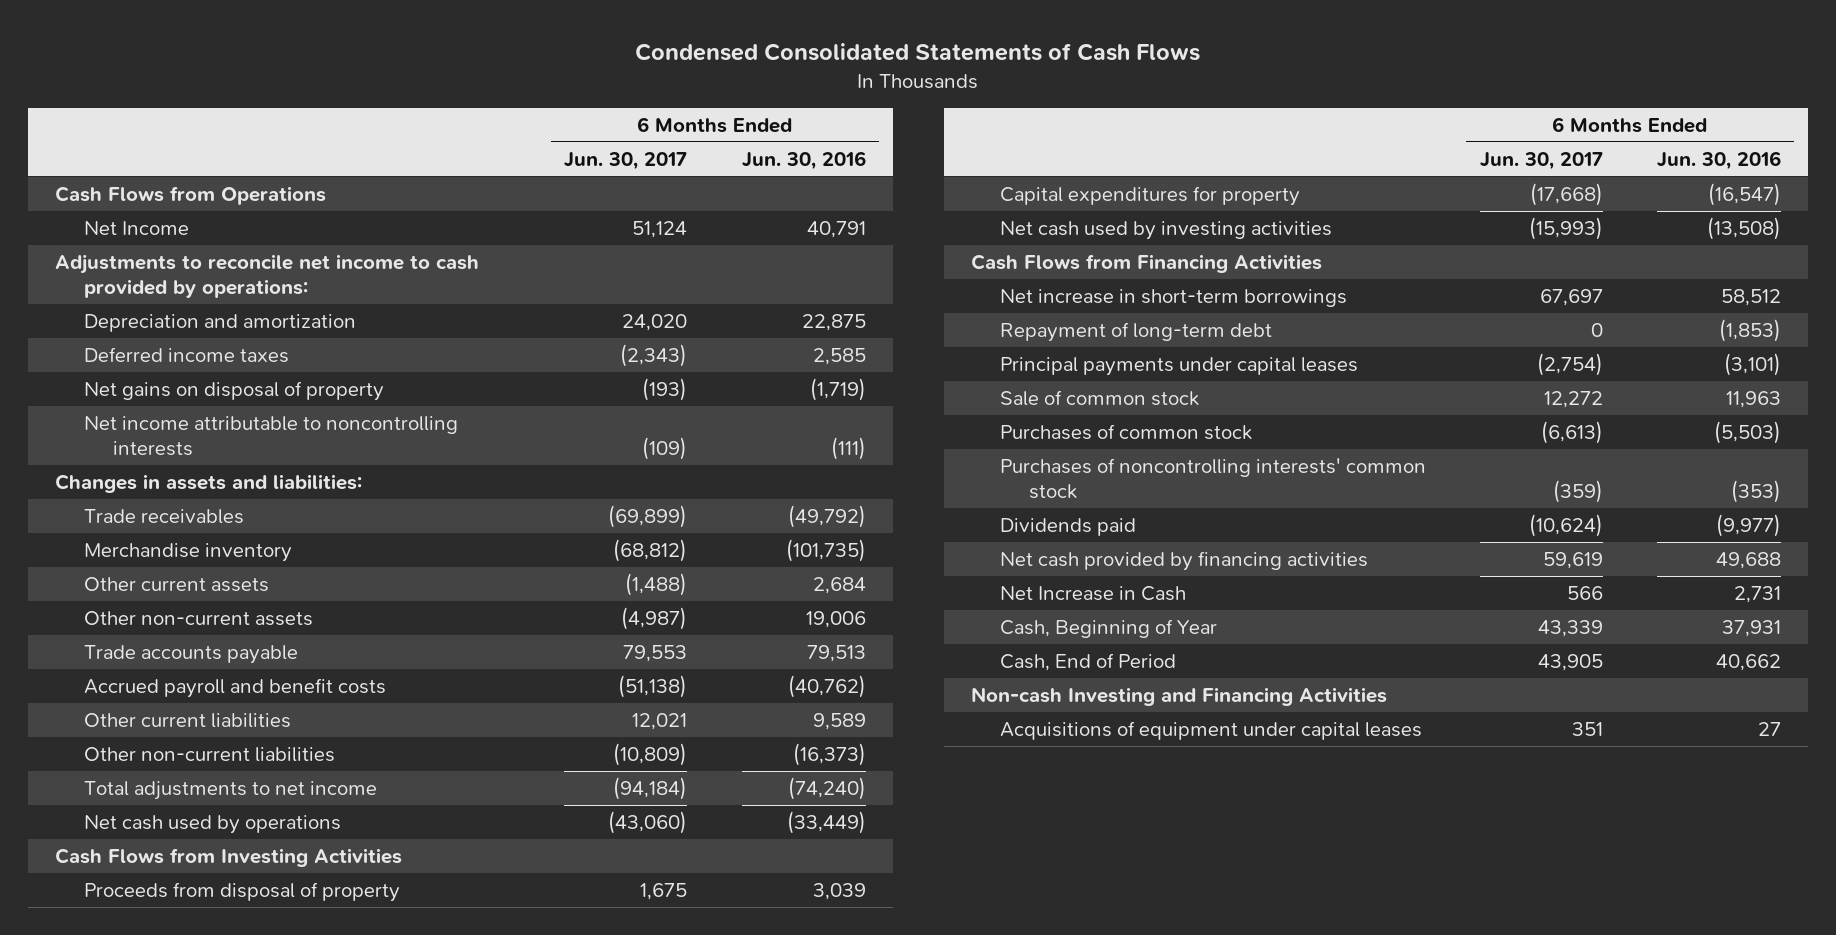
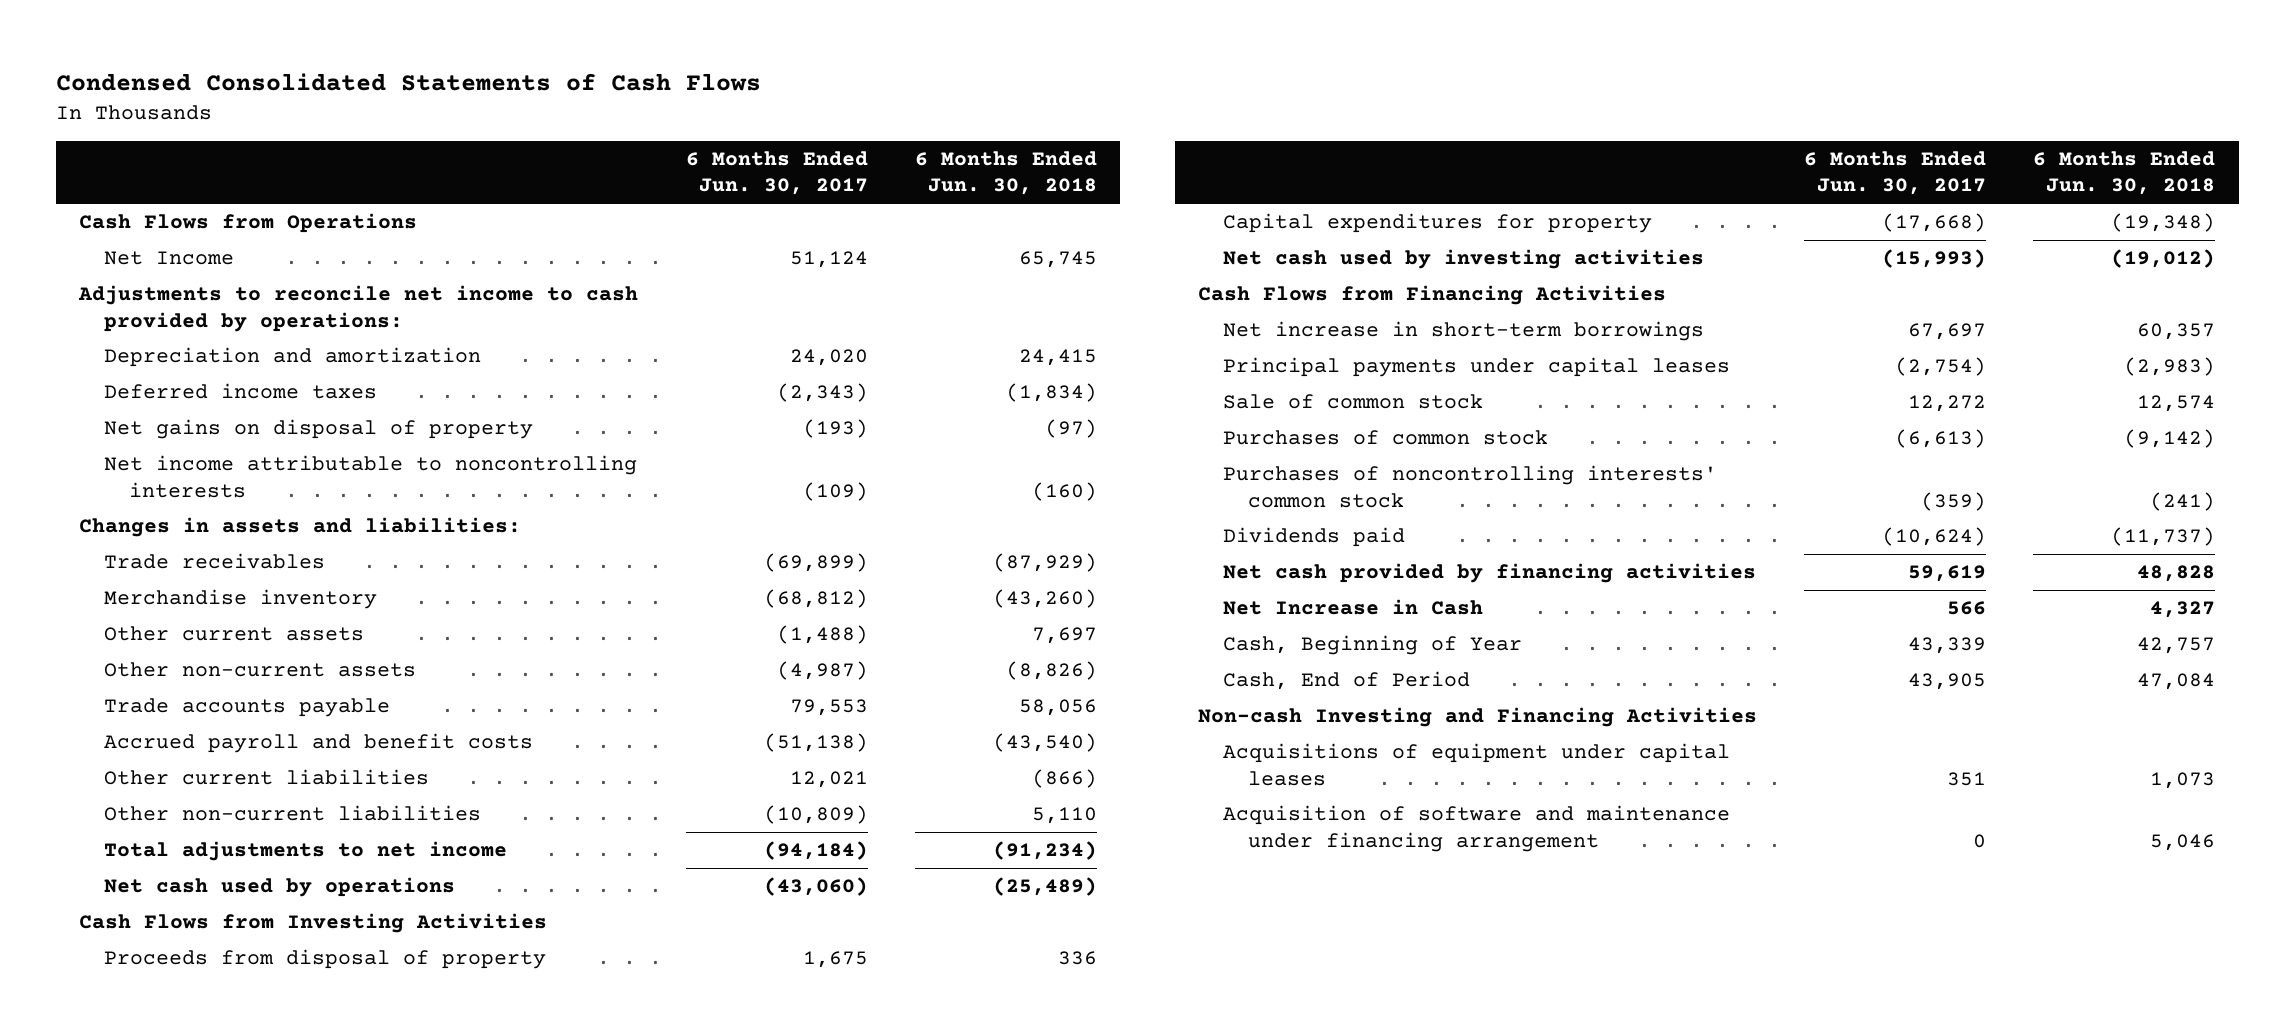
[741,150,866,170] Jun. 30, 2016 -> none
none -> [914,151,1097,196] 6 Months Ended Jun. 30, 2018
[999,321,1272,342] Repayment of long-term debt -> none
none -> [1223,805,1731,852] Acquisition of software and maintenance under financing arrangement

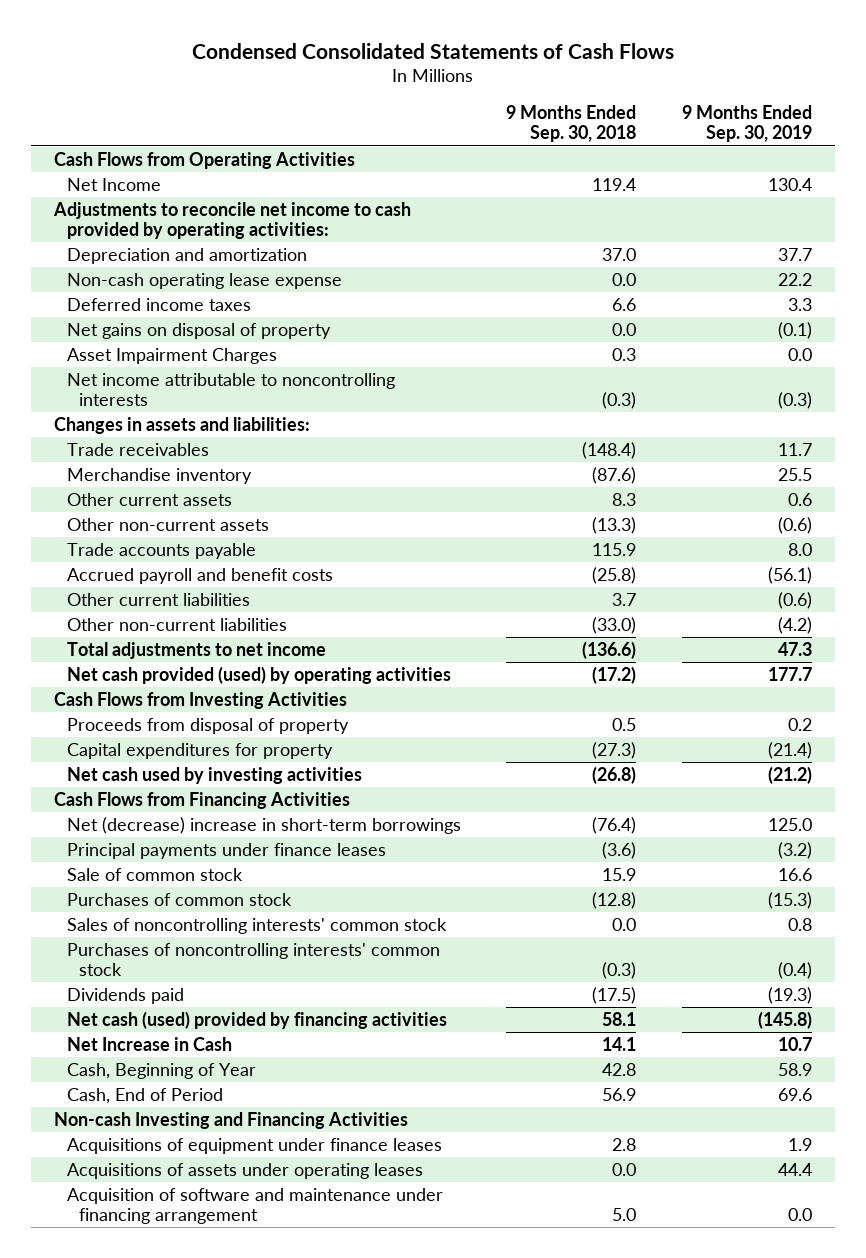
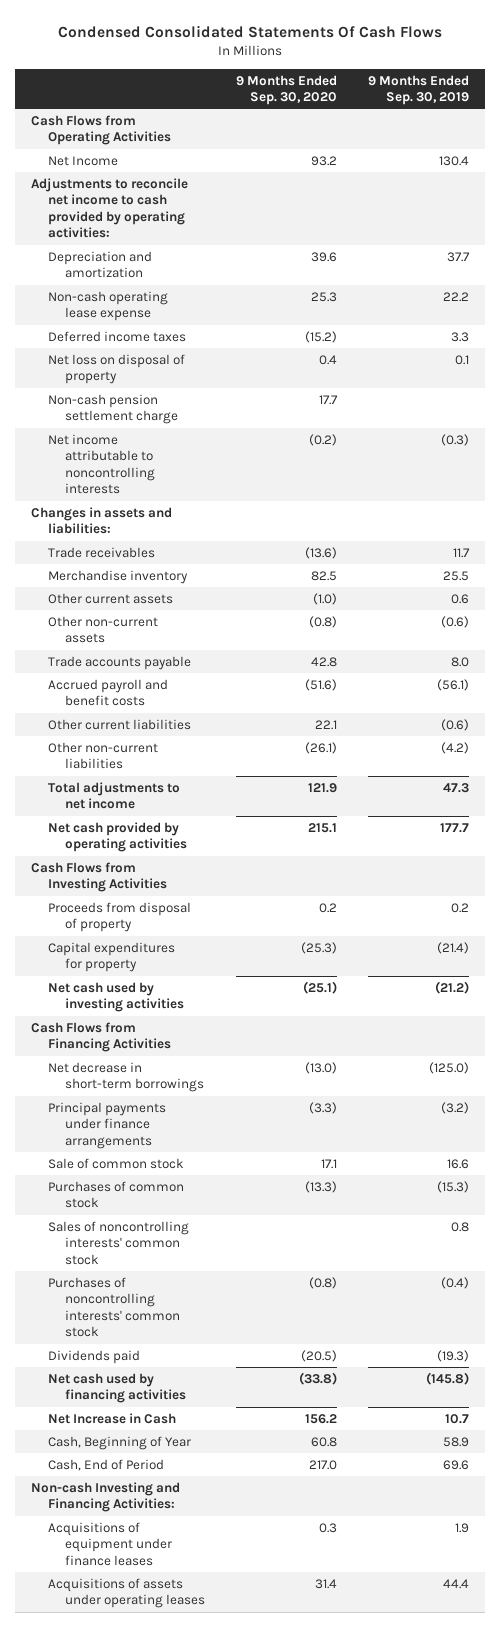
[191,42,674,59] Condensed Consolidated Statements of Cash Flows -> [58,24,443,38] Condensed Consolidated Statements Of Cash Flows
[506,105,637,143] 9 Months Ended Sep. 30, 2018 -> none
none -> [236,74,338,105] 9 Months Ended Sep. 30, 2020
[66,347,277,364] Asset Impairment Charges -> none
[66,322,331,339] Net gains on disposal of property -> [48,354,186,385] Net loss on disposal of property
[778,321,813,339] (0.1) -> [455,355,470,366] 0.1
none -> [48,394,179,425] Non-cash pension settlement charge
[66,665,451,684] Net cash provided (used) by operating activities -> [48,822,188,853] Net cash provided by operating activities
[66,816,461,834] Net (decrease) increase in short-term borrowings -> [48,1062,205,1093] Net decrease in short-term borrowings
[768,817,813,831] 125.0 -> [429,1062,470,1075] (125.0)
[66,842,386,859] Principal payments under finance leases -> [48,1102,167,1149] Principal payments under finance arrangements
[66,1010,447,1029] Net cash (used) provided by financing activities -> [48,1373,187,1404] Net cash used by financing activities
[53,1111,408,1129] Non-cash Investing and Financing Activities -> [30,1482,180,1513] Non-cash Investing and Financing Activities:
[66,1187,443,1225] Acquisition of software and maintenance under financing arrangement -> none

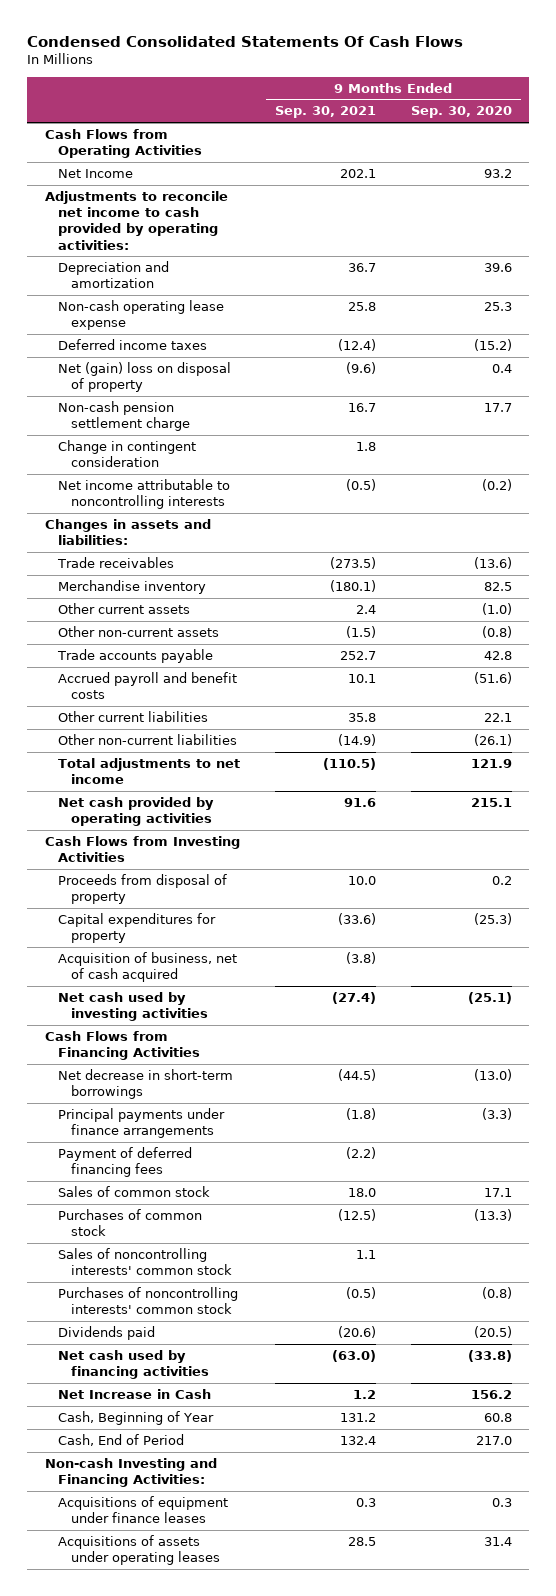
[368,74,470,105] 9 Months Ended Sep. 30, 2019 -> none
none -> [274,106,376,119] Sep. 30, 2021
[48,354,186,385] Net loss on disposal of property -> [57,362,231,393] Net (gain) loss on disposal of property
none -> [57,440,196,468] Change in contingent consideration
none -> [57,952,237,983] Acquisition of business, net of cash acquired
none -> [57,1147,192,1178] Payment of deferred financing fees
[48,1158,185,1170] Sale of common stock -> [57,1186,210,1198] Sales of common stock

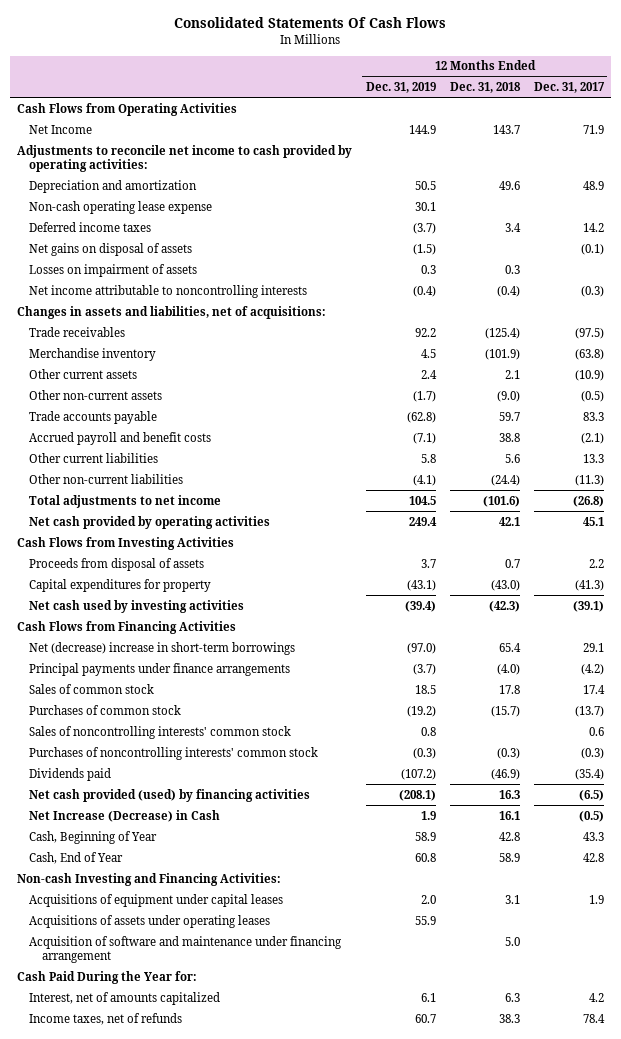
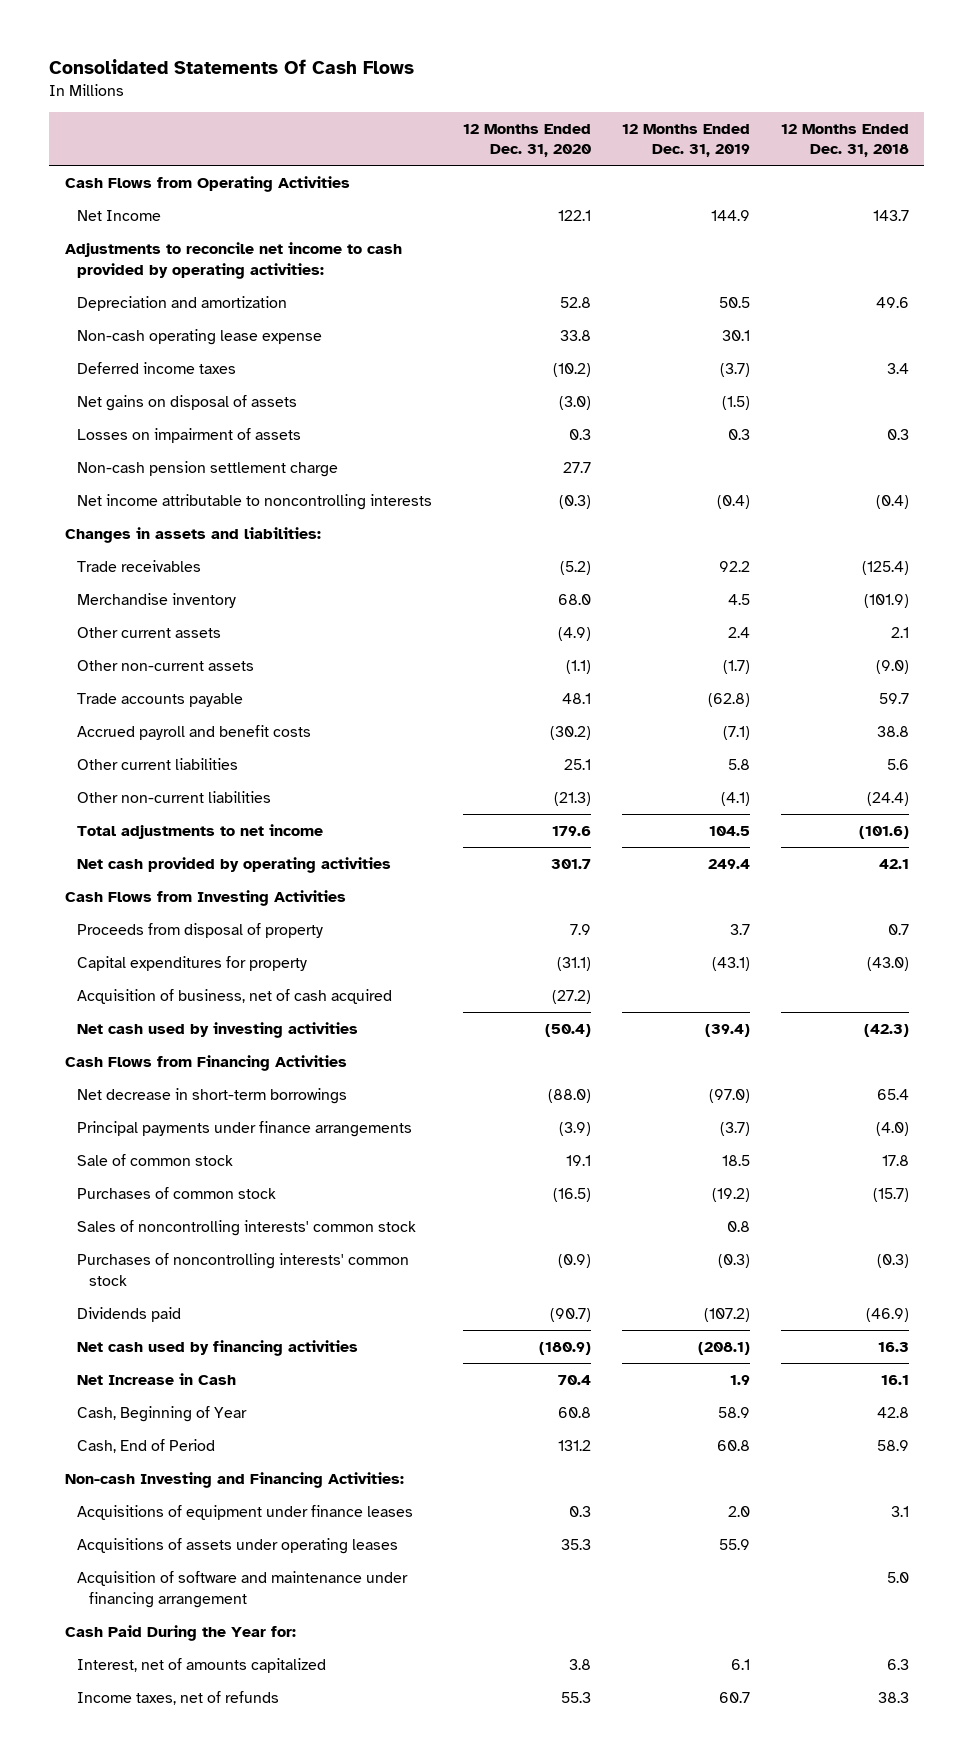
[533,82,605,94] Dec. 31, 2017 -> none
none -> [462,123,591,158] 12 Months Ended Dec. 31, 2020
none -> [76,461,338,478] Non-cash pension settlement charge
[16,305,326,319] Changes in assets and liabilities, net of acquisitions: -> [64,527,321,544] Changes in assets and liabilities:
[29,557,205,571] Proceeds from disposal of assets -> [76,923,323,939] Proceeds from disposal of property
none -> [76,989,392,1005] Acquisition of business, net of cash acquired
[29,641,296,655] Net (decrease) increase in short-term borrowings -> [76,1088,347,1105] Net decrease in short-term borrowings
[29,683,155,694] Sales of common stock -> [76,1154,233,1167] Sale of common stock
[29,788,311,802] Net cash provided (used) by financing activities -> [76,1340,358,1357] Net cash used by financing activities
[29,809,221,822] Net Increase (Decrease) in Cash -> [76,1373,236,1386] Net Increase in Cash
[29,851,124,864] Cash, End of Year -> [76,1439,215,1454] Cash, End of Period
[29,893,284,907] Acquisitions of equipment under capital leases -> [76,1505,413,1521] Acquisitions of equipment under finance leases

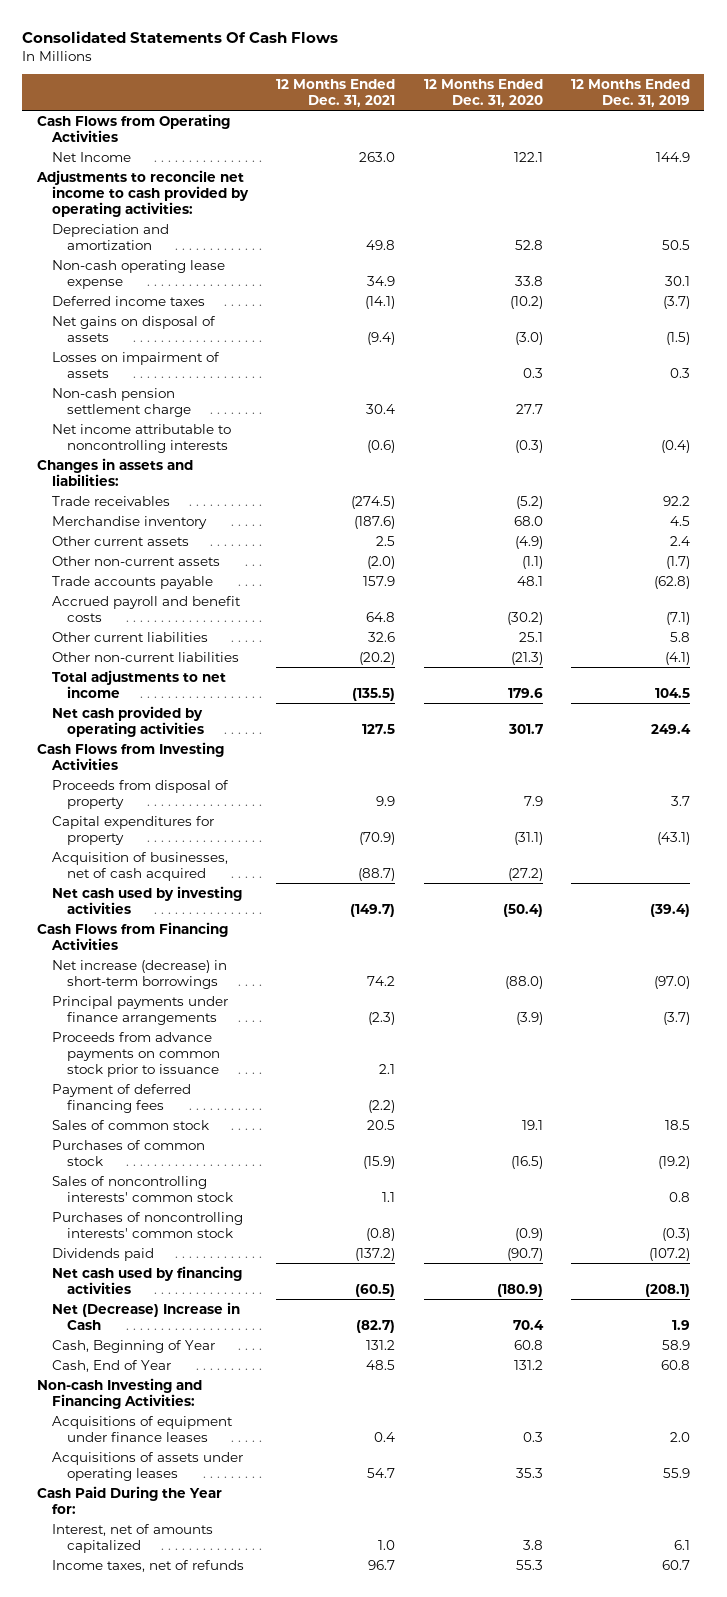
[780,123,909,158] 12 Months Ended Dec. 31, 2018 -> none
none -> [276,78,396,107] 12 Months Ended Dec. 31, 2021
[76,989,392,1005] Acquisition of business, net of cash acquired -> [51,851,228,881] Acquisition of businesses, net of cash acquired
[76,1088,347,1105] Net decrease in short-term borrowings -> [51,959,227,989] Net increase (decrease) in short-term borrowings
none -> [51,1031,221,1077] Proceeds from advance payments on common stock prior to issuance
none -> [51,1083,191,1113] Payment of deferred financing fees
[76,1154,233,1167] Sale of common stock -> [51,1119,209,1130] Sales of common stock
[76,1373,236,1386] Net Increase in Cash -> [51,1301,240,1330] Net (Decrease) Increase in Cash
[76,1439,215,1454] Cash, End of Period -> [51,1359,171,1372] Cash, End of Year
[76,1571,408,1608] Acquisition of software and maintenance under financing arrangement -> none

